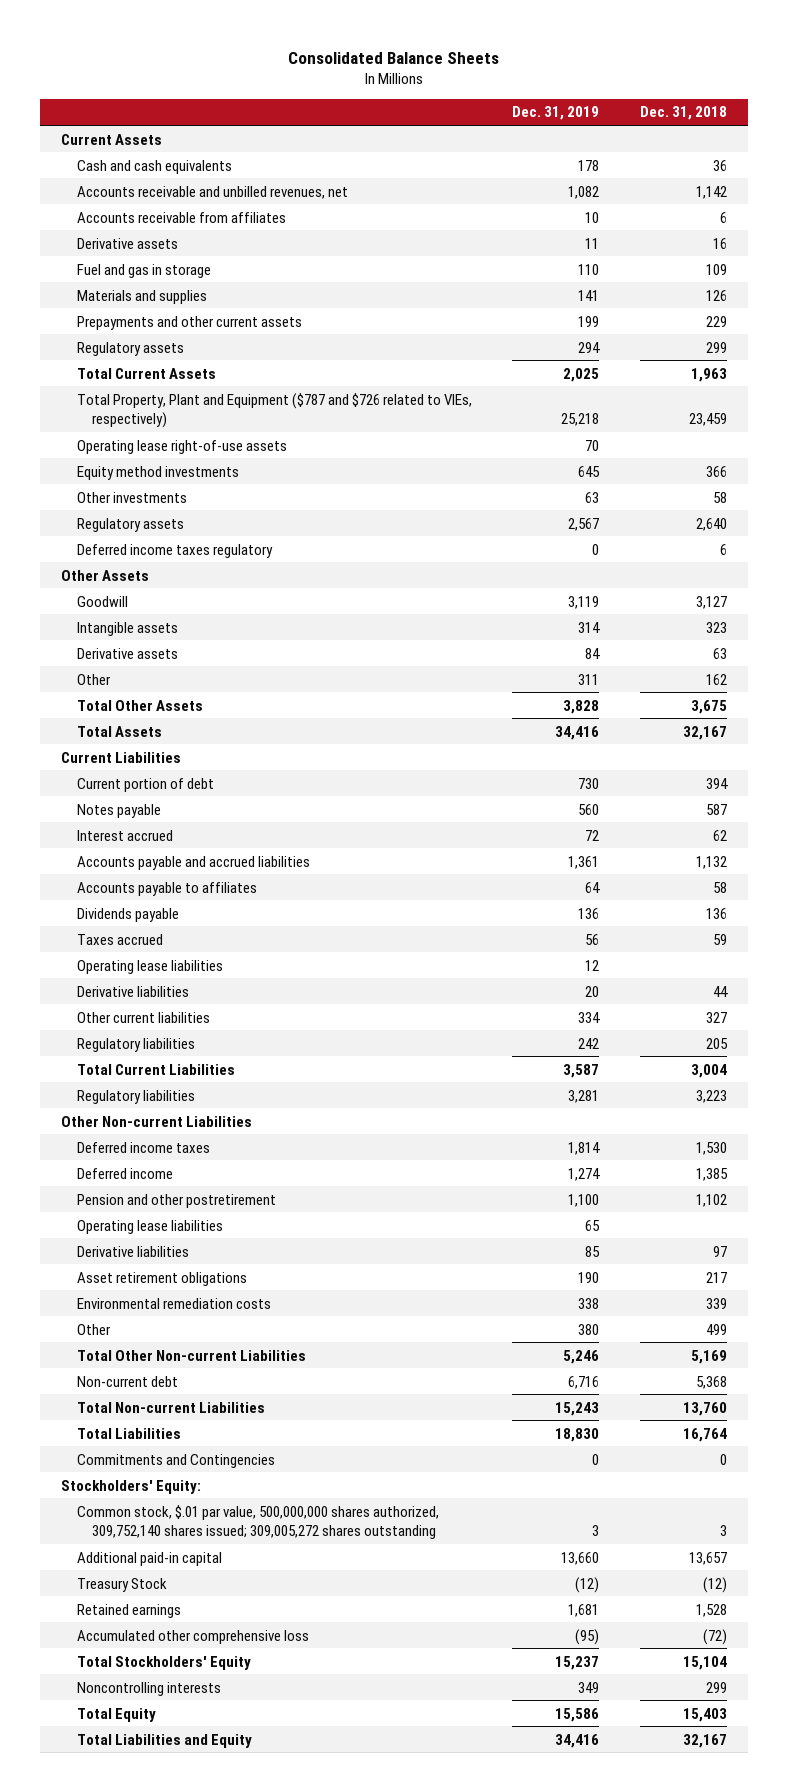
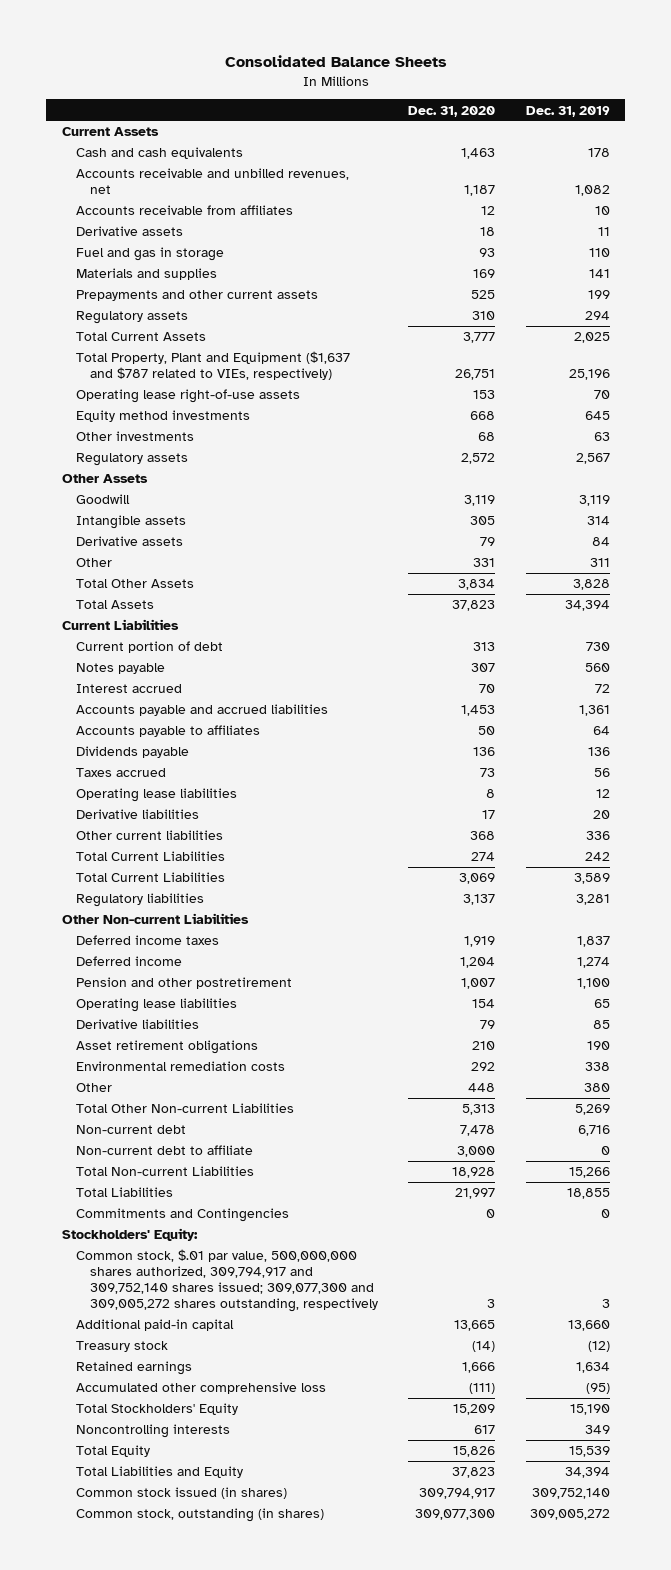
[640,106,728,121] Dec. 31, 2018 -> none
none -> [408,105,496,117] Dec. 31, 2020
[76,392,472,428] Total Property, Plant and Equipment ($787 and $726 related to VIEs, respectively) -> [75,351,350,381] Total Property, Plant and Equipment ($1,637 and $787 related to VIEs, respectively)
[561,412,600,426] 25,218 -> [568,369,610,381] 25,196
[76,543,273,558] Deferred income taxes regulatory -> none
[555,725,600,740] 34,416 -> [564,600,610,612] 34,394
[578,1011,601,1023] 334 -> [585,831,610,841] 336
[76,1037,195,1052] Regulatory liabilities -> [75,851,225,862] Total Current Liabilities
[563,1063,600,1078] 3,587 -> [573,873,610,885] 3,589
[568,1141,601,1155] 1,814 -> [576,936,610,948] 1,837
[563,1349,600,1364] 5,246 -> [574,1104,610,1116] 5,269
none -> [75,1145,253,1156] Non-current debt to affiliate
[555,1401,600,1416] 15,243 -> [568,1167,610,1179] 15,266
[555,1427,600,1442] 18,830 -> [566,1188,610,1200] 18,855
[76,1504,439,1539] Common stock, $.01 par value, 500,000,000 shares authorized, 309,752,140 shares issued; 309,005,272 shares outstanding -> [75,1249,379,1313] Common stock, $.01 par value, 500,000,000 shares authorized, 309,794,917 and 309,752,140 shares issued; 309,077,300 and 309,005,272 shares outstanding, respectively
[76,1577,167,1592] Treasury Stock -> [75,1341,168,1353] Treasury stock
[568,1603,600,1617] 1,681 -> [575,1362,610,1374] 1,634
[555,1655,600,1670] 15,237 -> [569,1404,610,1416] 15,190
[555,1707,600,1722] 15,586 -> [568,1446,610,1458] 15,539
[555,1733,600,1748] 34,416 -> [564,1467,610,1479] 34,394
none -> [75,1487,287,1500] Common stock issued (in shares)
none -> [75,1508,324,1523] Common stock, outstanding (in shares)

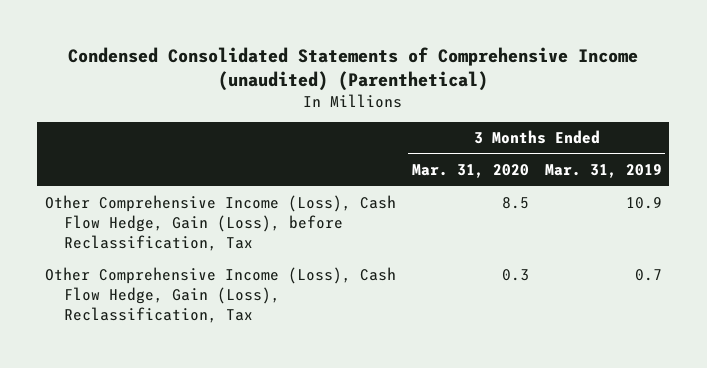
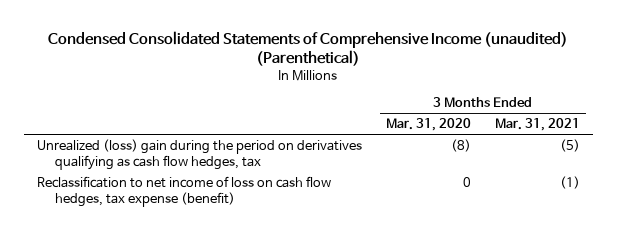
[544,164,662,179] Mar. 31, 2019 -> none
none -> [495,118,581,132] Mar. 31, 2021
[45,195,397,252] Other Comprehensive Income (Loss), Cash Flow Hedge, Gain (Loss), before Reclassification, Tax -> [36,138,362,170] Unrealized (loss) gain during the period on derivatives qualifying as cash flow hedges, tax
[501,197,529,210] 8.5 -> [450,138,471,152] (8)
[45,267,397,324] Other Comprehensive Income (Loss), Cash Flow Hedge, Gain (Loss), Reclassification, Tax -> [36,175,331,207] Reclassification to net income of loss on cash flow hedges, tax expense (benefit)
[501,269,529,282] 0.3 -> [462,176,471,187] 0

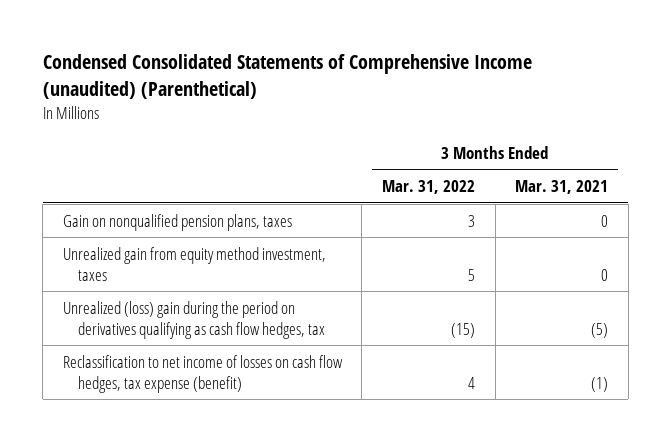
[385,118,471,132] Mar. 31, 2020 -> none
none -> [381,180,475,195] Mar. 31, 2022
none -> [62,213,292,231] Gain on nonqualified pension plans, taxes
none -> [62,246,326,281] Unrealized gain from equity method investment, taxes
[36,175,331,207] Reclassification to net income of loss on cash flow hedges, tax expense (benefit) -> [62,354,343,393] Reclassification to net income of losses on cash flow hedges, tax expense (benefit)

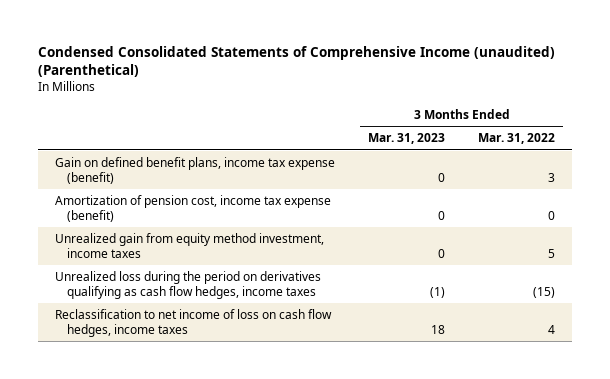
[515,180,609,195] Mar. 31, 2021 -> none
none -> [368,133,446,145] Mar. 31, 2023
[62,213,292,231] Gain on nonqualified pension plans, taxes -> [54,157,335,184] Gain on defined benefit plans, income tax expense (benefit)
none -> [54,195,331,222] Amortization of pension cost, income tax expense (benefit)
[62,246,326,281] Unrealized gain from equity method investment, taxes -> [54,233,324,258] Unrealized gain from equity method investment, income taxes
[62,300,325,339] Unrealized (loss) gain during the period on derivatives qualifying as cash flow hedges, tax -> [54,271,321,299] Unrealized loss during the period on derivatives qualifying as cash flow hedges, income taxes
[62,354,343,393] Reclassification to net income of losses on cash flow hedges, tax expense (benefit) -> [54,309,332,337] Reclassification to net income of loss on cash flow hedges, income taxes

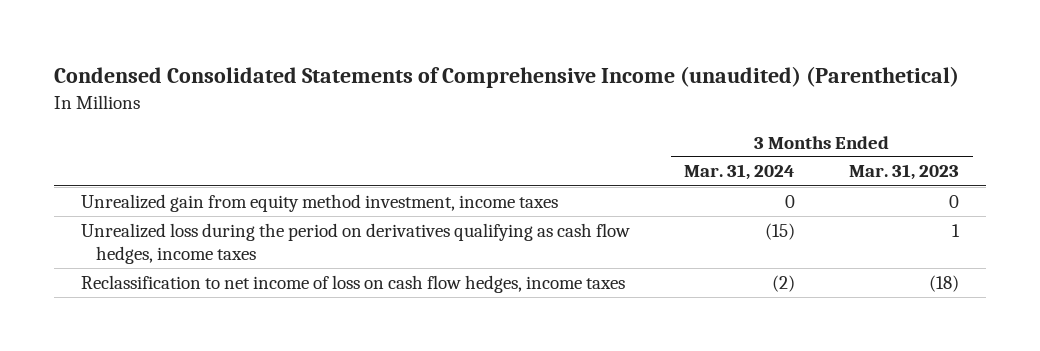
[478,133,556,145] Mar. 31, 2022 -> none
none -> [684,164,796,181] Mar. 31, 2024
[54,157,335,184] Gain on defined benefit plans, income tax expense (benefit) -> none
[54,195,331,222] Amortization of pension cost, income tax expense (benefit) -> none
[430,286,446,298] (1) -> [952,223,961,237] 1
[431,324,446,334] 18 -> [929,274,960,292] (18)

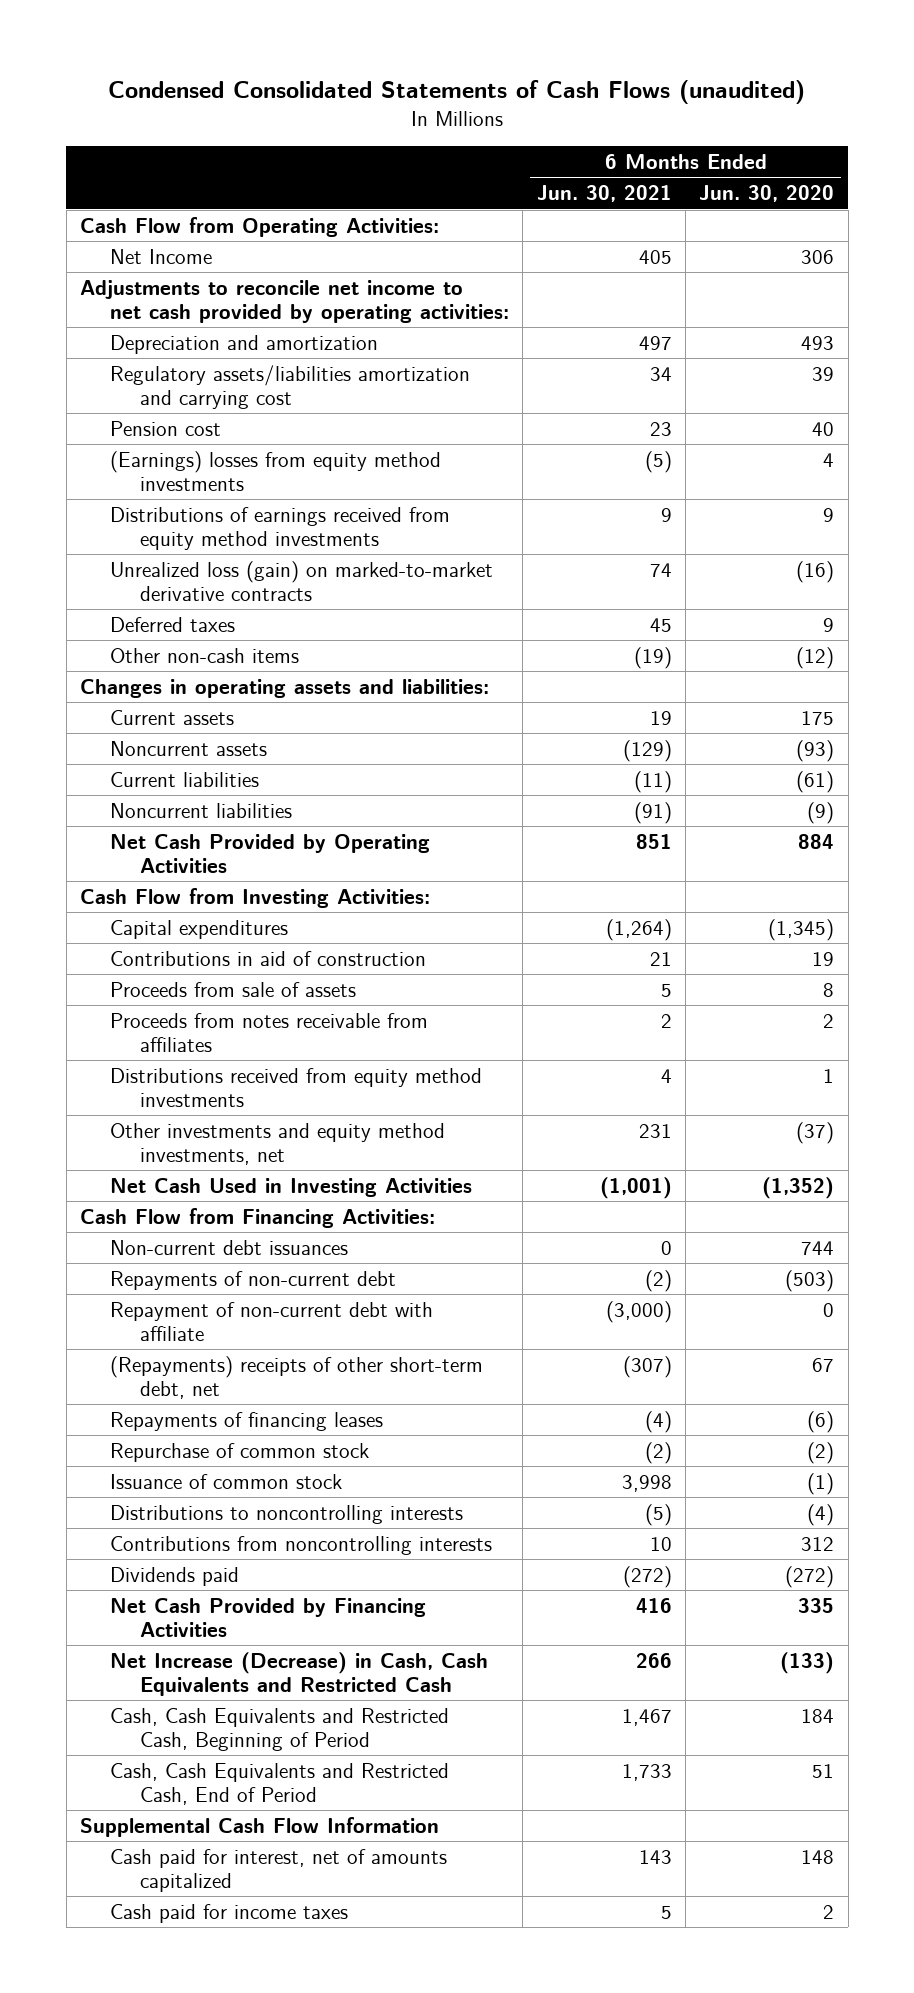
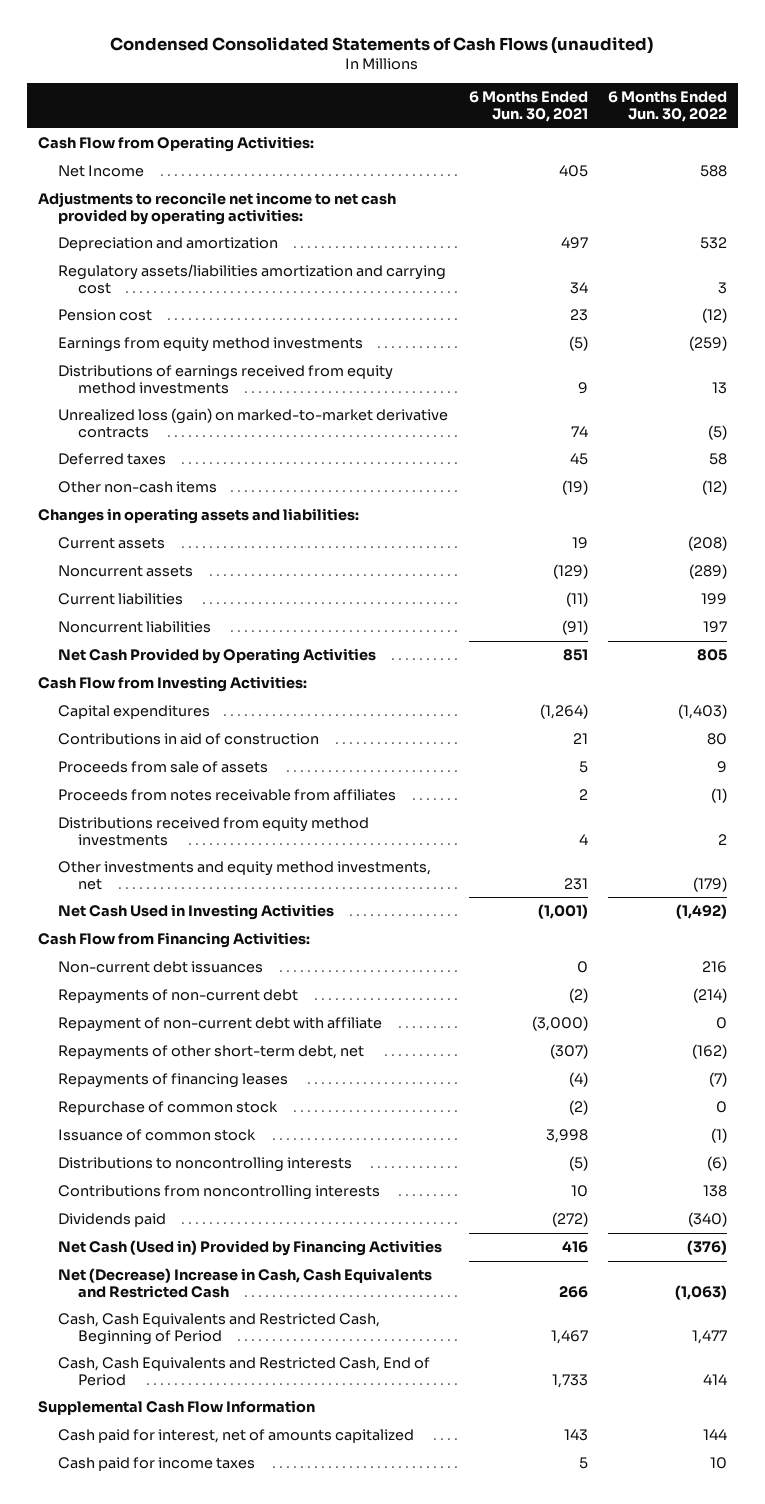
[699,185,835,203] Jun. 30, 2020 -> none
none -> [608,91,728,123] 6 Months Ended Jun. 30, 2022
[109,450,441,491] (Earnings) losses from equity method investments -> [57,337,363,353] Earnings from equity method investments
[109,1355,483,1399] (Repayments) receipts of other short-term debt, net -> [57,1045,364,1061] Repayments of other short-term debt, net
[109,1597,426,1637] Net Cash Provided by Financing Activities -> [57,1240,442,1257] Net Cash (Used in) Provided by Financing Activities
[109,1651,488,1696] Net Increase (Decrease) in Cash, Cash Equivalents and Restricted Cash -> [57,1268,432,1298] Net (Decrease) Increase in Cash, Cash Equivalents and Restricted Cash

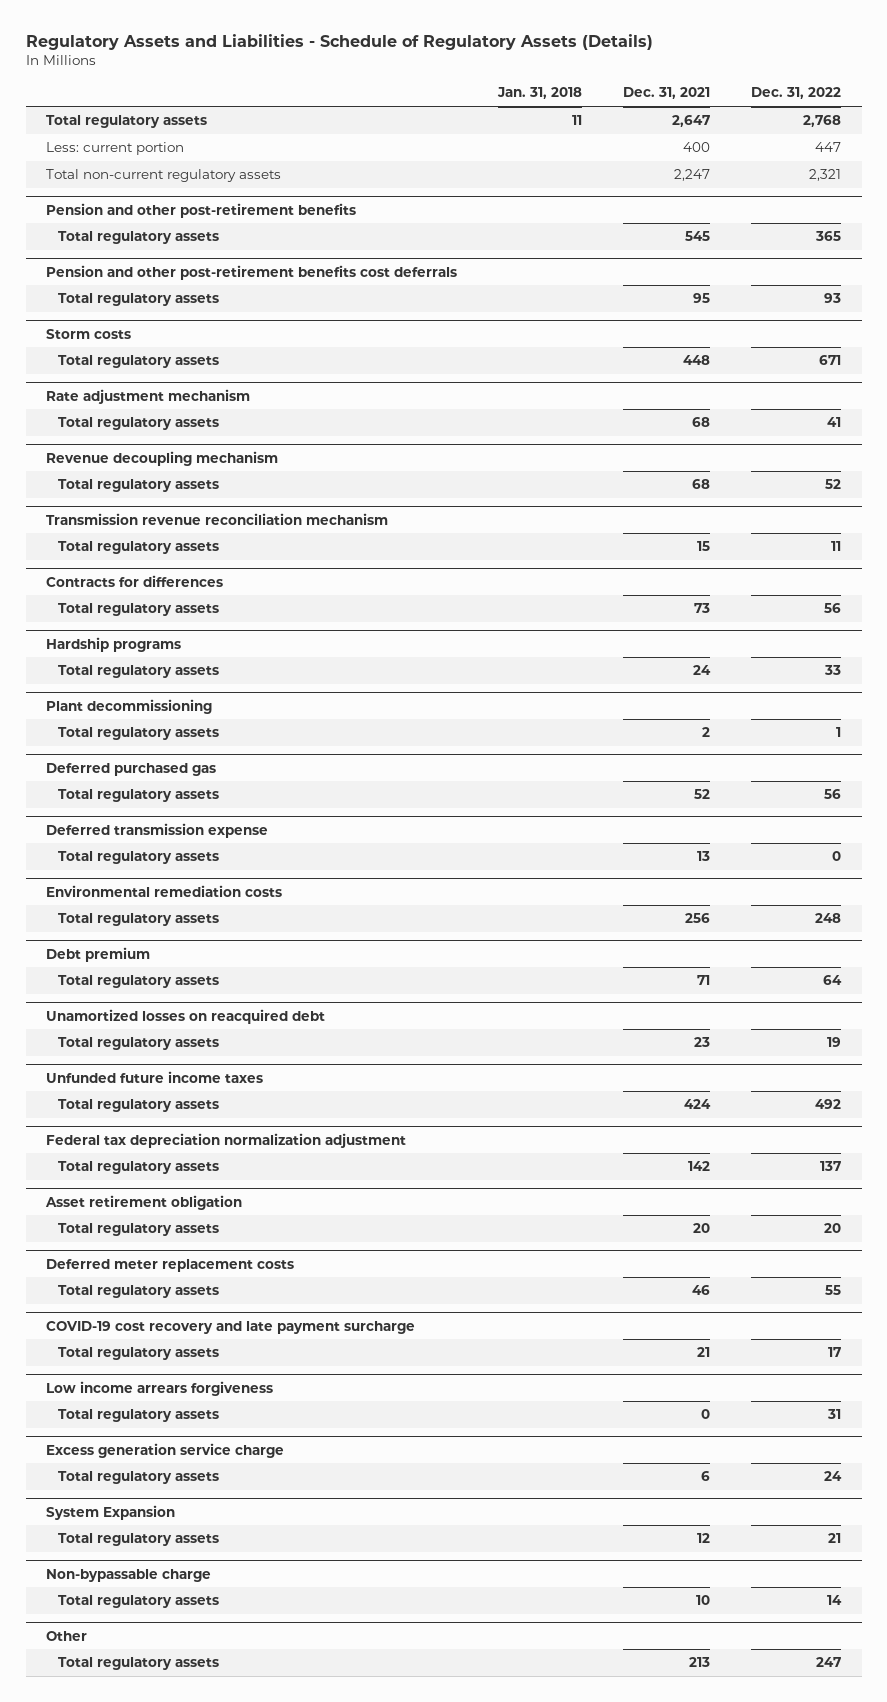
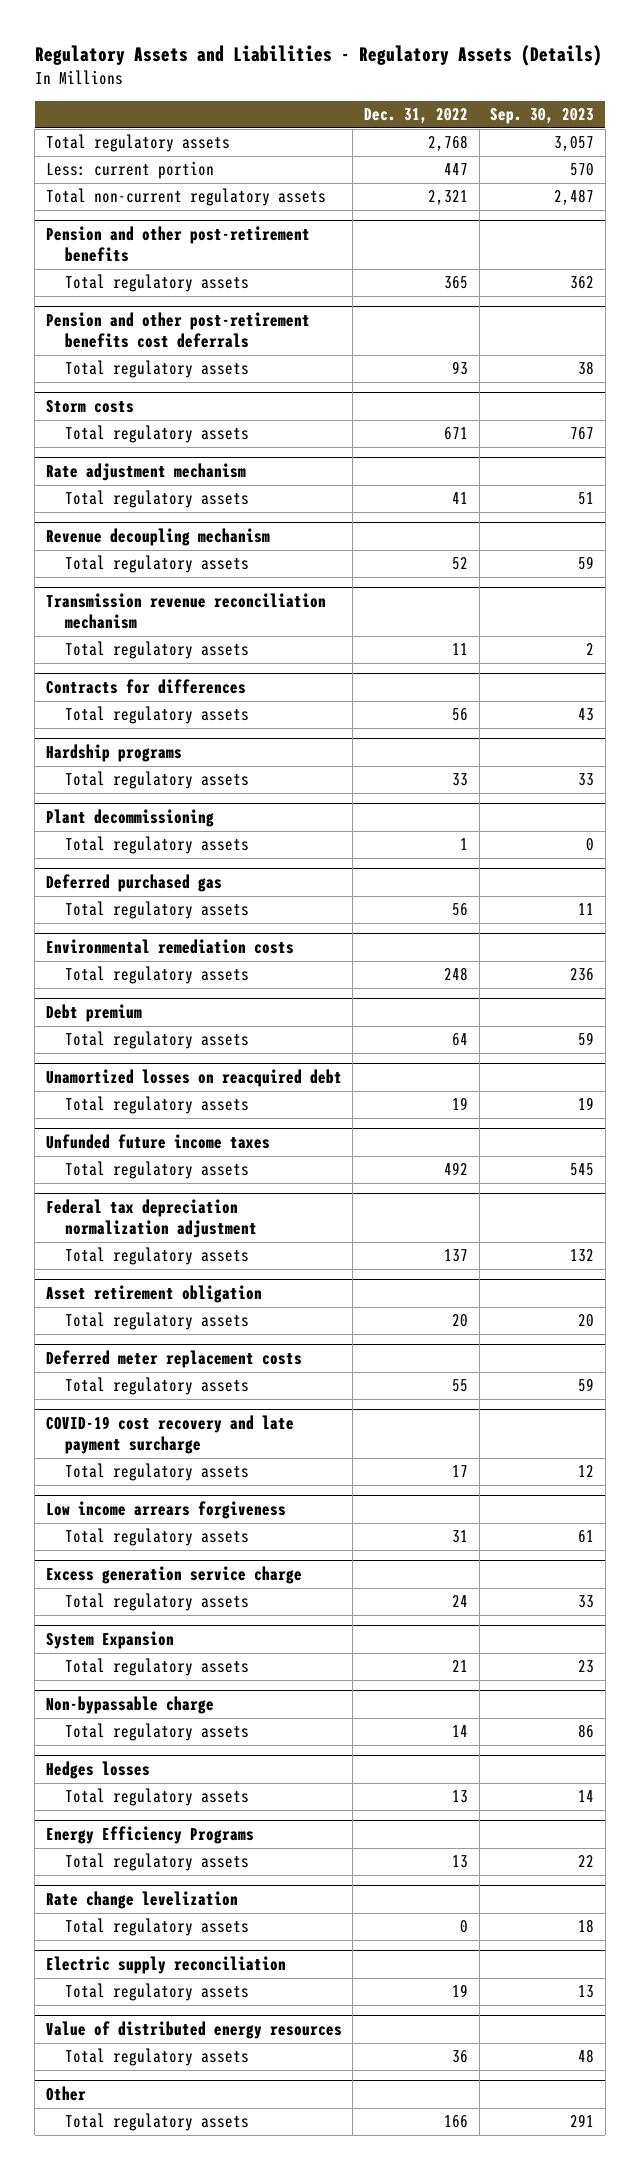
[25,33,653,50] Regulatory Assets and Liabilities - Schedule of Regulatory Assets (Details) -> [34,45,602,67] Regulatory Assets and Liabilities - Regulatory Assets (Details)
[497,87,583,100] Jan. 31, 2018 -> none
[623,87,711,100] Dec. 31, 2021 -> none
none -> [490,108,595,125] Sep. 30, 2023
[46,822,269,838] Deferred transmission expense -> none
[57,851,219,865] Total regulatory assets -> none
none -> [45,1761,150,1780] Hedges losses
none -> [65,1788,250,1807] Total regulatory assets
none -> [45,1826,254,1845] Energy Efficiency Programs
none -> [65,1853,250,1872] Total regulatory assets
none -> [45,1891,238,1910] Rate change levelization
none -> [65,1918,250,1937] Total regulatory assets
none -> [45,1956,286,1975] Electric supply reconciliation
none -> [65,1983,250,2002] Total regulatory assets
none -> [45,2021,342,2040] Value of distributed energy resources
none -> [65,2048,250,2067] Total regulatory assets
[816,1657,842,1668] 247 -> [444,2115,469,2129] 166

